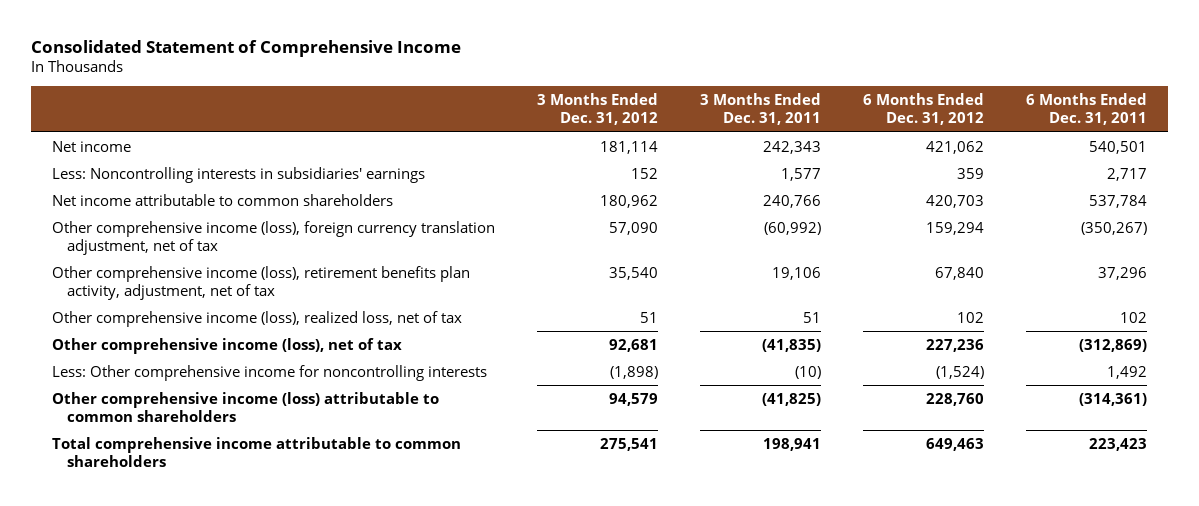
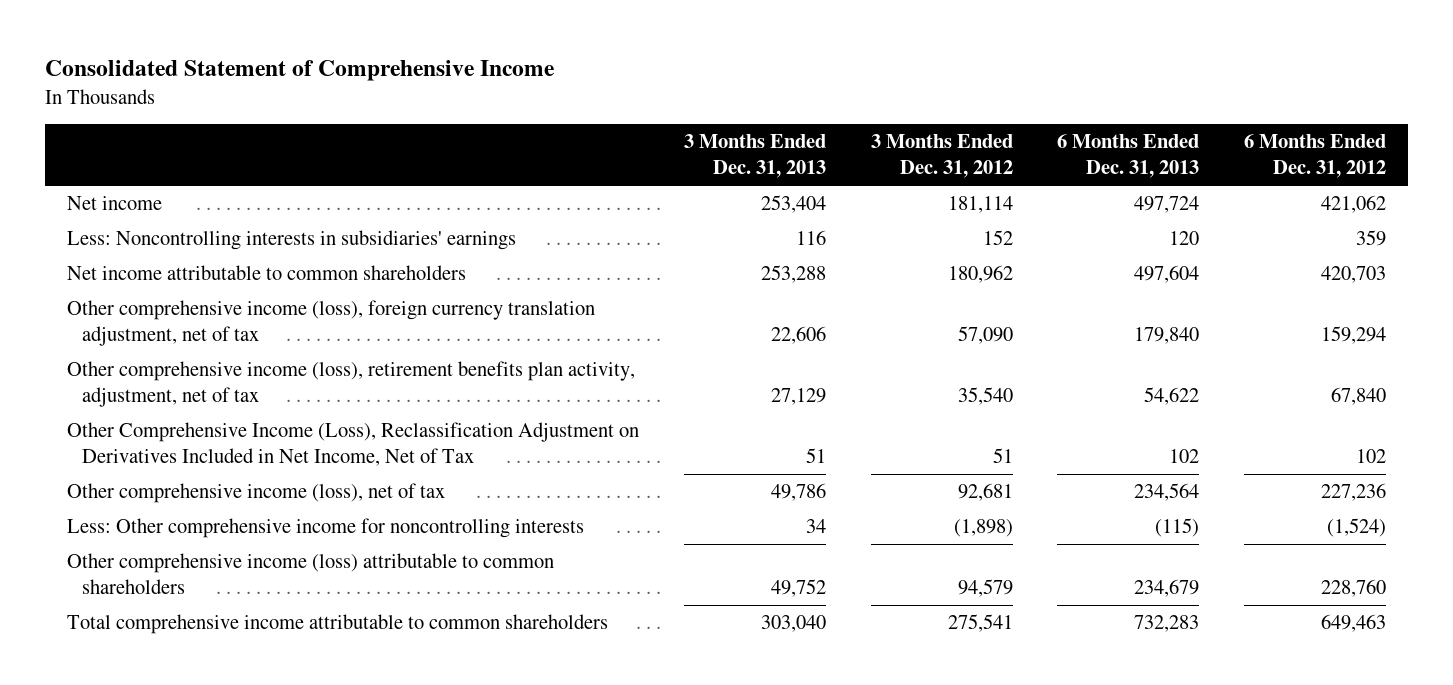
[699,92,821,126] 3 Months Ended Dec. 31, 2011 -> none
[1026,92,1148,126] 6 Months Ended Dec. 31, 2011 -> none
none -> [683,133,826,179] 3 Months Ended Dec. 31, 2013
none -> [1057,133,1200,179] 6 Months Ended Dec. 31, 2013
[51,310,462,327] Other comprehensive income (loss), realized loss, net of tax -> [67,422,640,467] Other Comprehensive Income (Loss), Reclassification Adjustment on Derivatives Included in Net Income, Net of Tax

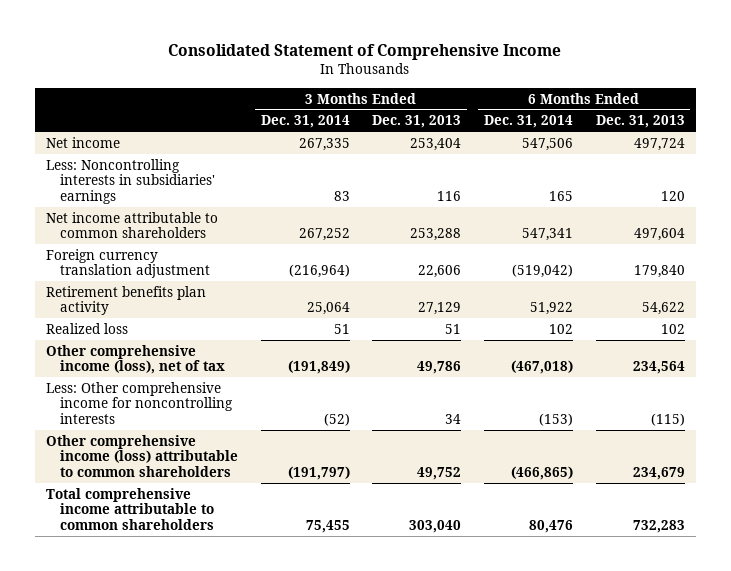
[870,133,1013,179] 3 Months Ended Dec. 31, 2012 -> none
[1244,133,1387,179] 6 Months Ended Dec. 31, 2012 -> none
none -> [260,115,350,129] Dec. 31, 2014
none -> [483,115,573,129] Dec. 31, 2014
[67,300,596,347] Other comprehensive income (loss), foreign currency translation adjustment, net of tax -> [46,248,211,279] Foreign currency translation adjustment
[67,361,636,408] Other comprehensive income (loss), retirement benefits plan activity, adjustment, net of tax -> [46,285,207,316] Retirement benefits plan activity
[67,422,640,467] Other Comprehensive Income (Loss), Reclassification Adjustment on Derivatives Included in Net Income, Net of Tax -> [46,322,129,334] Realized loss

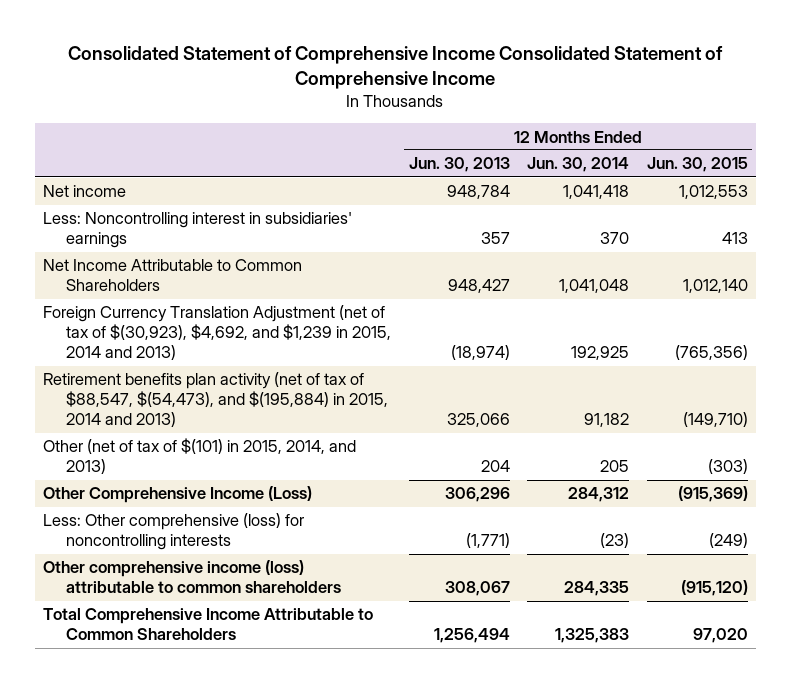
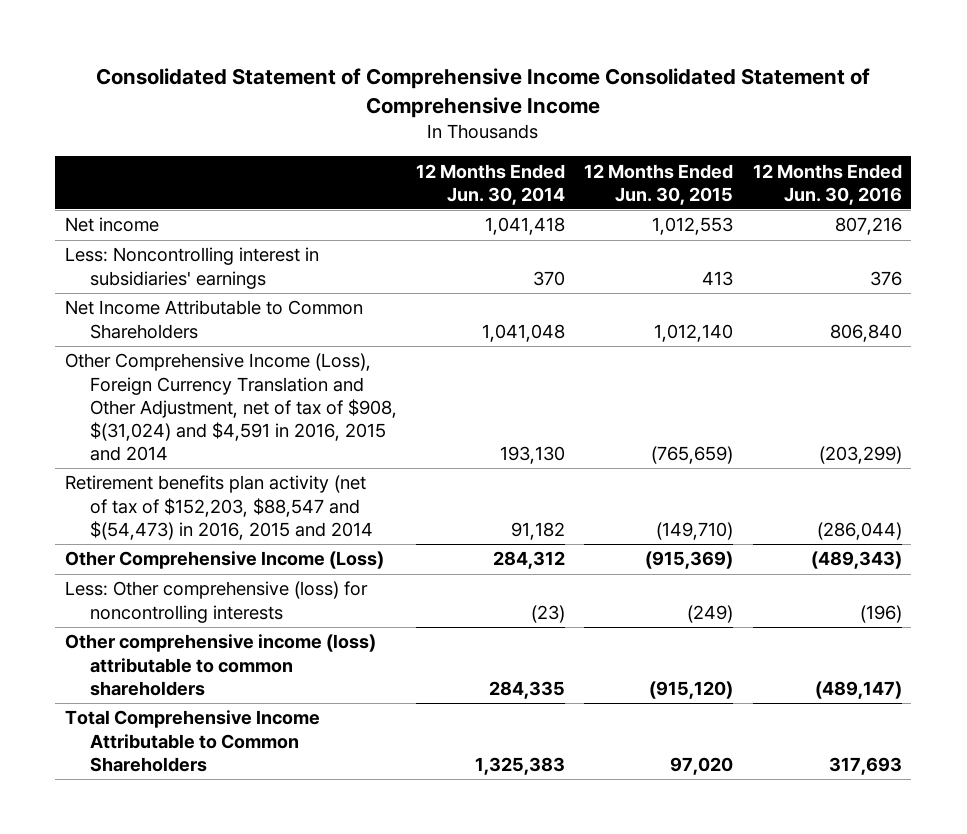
[408,157,510,173] Jun. 30, 2013 -> none
none -> [752,163,902,205] 12 Months Ended Jun. 30, 2016
[43,305,392,361] Foreign Currency Translation Adjustment (net of tax of $(30,923), $4,692, and $1,239 in 2015, 2014 and 2013) -> none
[43,438,357,475] Other (net of tax of $(101) in 2015, 2014, and 2013) -> none
none -> [65,353,397,462] Other Comprehensive Income (Loss), Foreign Currency Translation and Other Adjustment, net of tax of $908, $(31,024) and $4,591 in 2016, 2015 and 2014
[43,372,389,428] Retirement benefits plan activity (net of tax of $88,547, $(54,473), and $(195,884) in 2015, 2014 and 2013) -> [65,475,373,540] Retirement benefits plan activity (net of tax of $152,203, $88,547 and $(54,473) in 2016, 2015 and 2014

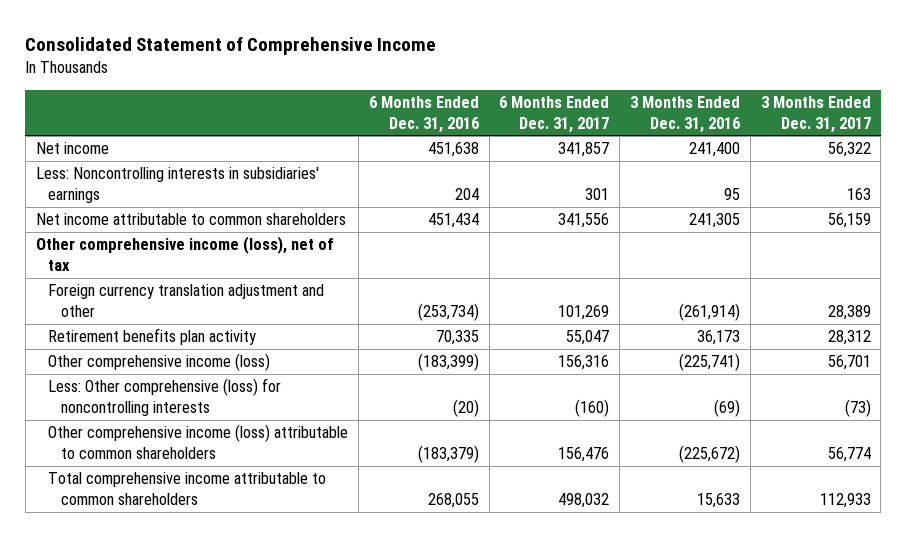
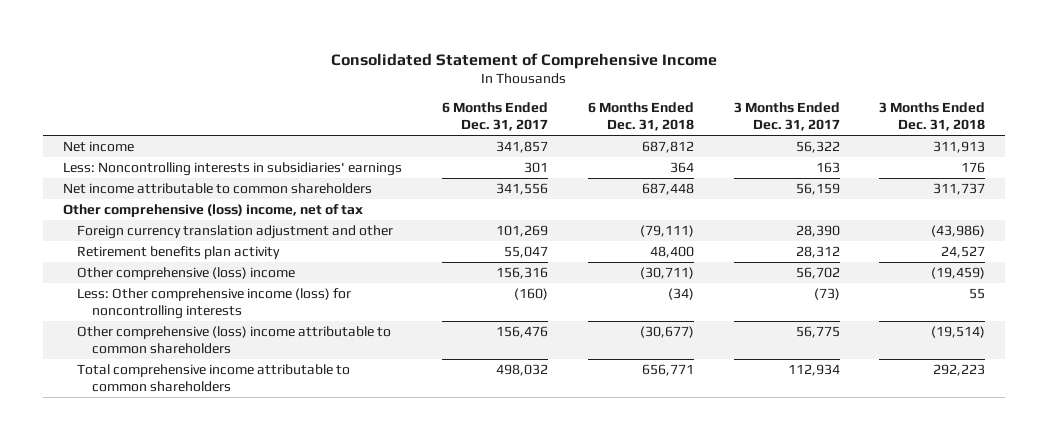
[368,96,479,133] 6 Months Ended Dec. 31, 2016 -> none
[630,96,741,133] 3 Months Ended Dec. 31, 2016 -> none
none -> [587,102,694,132] 6 Months Ended Dec. 31, 2018
none -> [879,102,986,132] 3 Months Ended Dec. 31, 2018
[35,236,334,272] Other comprehensive income (loss), net of tax -> [63,204,364,218] Other comprehensive (loss) income, net of tax
[827,305,871,321] 28,389 -> [795,225,840,238] 28,390
[48,353,271,372] Other comprehensive income (loss) -> [77,267,296,281] Other comprehensive (loss) income
[827,355,871,371] 56,701 -> [795,267,840,280] 56,702
[48,378,282,417] Less: Other comprehensive (loss) for noncontrolling interests -> [77,288,352,319] Less: Other comprehensive income (loss) for noncontrolling interests
[48,424,349,460] Other comprehensive income (loss) attributable to common shareholders -> [77,326,392,354] Other comprehensive (loss) income attributable to common shareholders
[827,447,871,463] 56,774 -> [795,326,840,339] 56,775
[819,493,871,509] 112,933 -> [787,364,840,377] 112,934

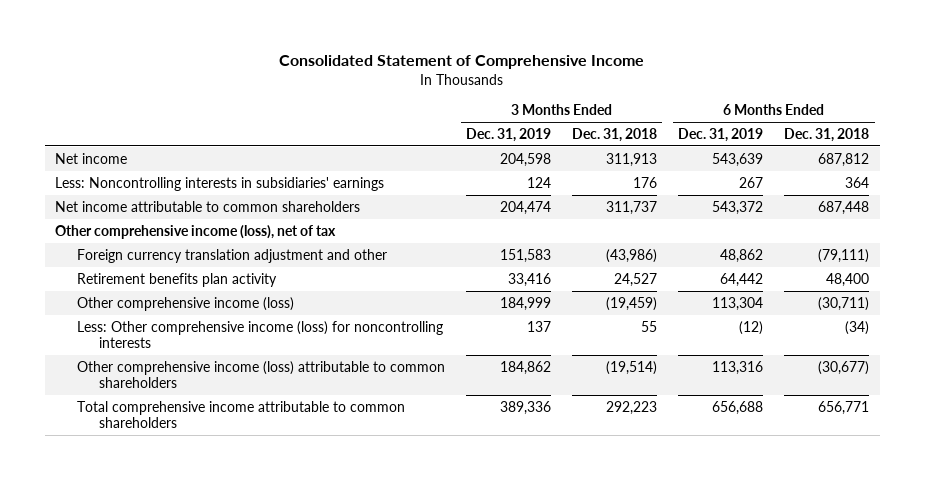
[441,102,548,132] 6 Months Ended Dec. 31, 2017 -> none
[733,102,840,132] 3 Months Ended Dec. 31, 2017 -> none
none -> [466,127,552,142] Dec. 31, 2019
none -> [678,127,764,142] Dec. 31, 2019
[63,204,364,218] Other comprehensive (loss) income, net of tax -> [55,224,337,239] Other comprehensive income (loss), net of tax
[77,267,296,281] Other comprehensive (loss) income -> [77,296,295,311] Other comprehensive income (loss)
[77,326,392,354] Other comprehensive (loss) income attributable to common shareholders -> [77,360,446,389] Other comprehensive income (loss) attributable to common shareholders

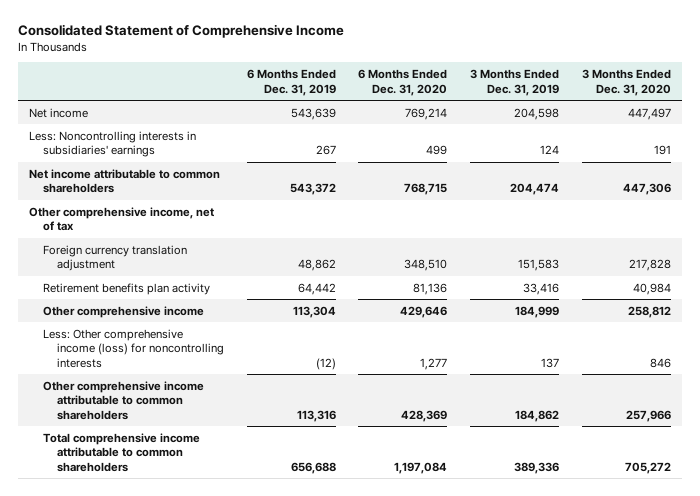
[572,127,658,142] Dec. 31, 2018 -> none
[784,127,870,142] Dec. 31, 2018 -> none
none -> [358,69,448,96] 6 Months Ended Dec. 31, 2020
none -> [581,69,671,96] 3 Months Ended Dec. 31, 2020
[55,224,337,239] Other comprehensive income (loss), net of tax -> [28,206,214,232] Other comprehensive income, net of tax
[77,248,388,263] Foreign currency translation adjustment and other -> [42,244,187,272] Foreign currency translation adjustment
[77,296,295,311] Other comprehensive income (loss) -> [42,305,204,318] Other comprehensive income
[77,360,446,389] Other comprehensive income (loss) attributable to common shareholders -> [42,380,204,420] Other comprehensive income attributable to common shareholders

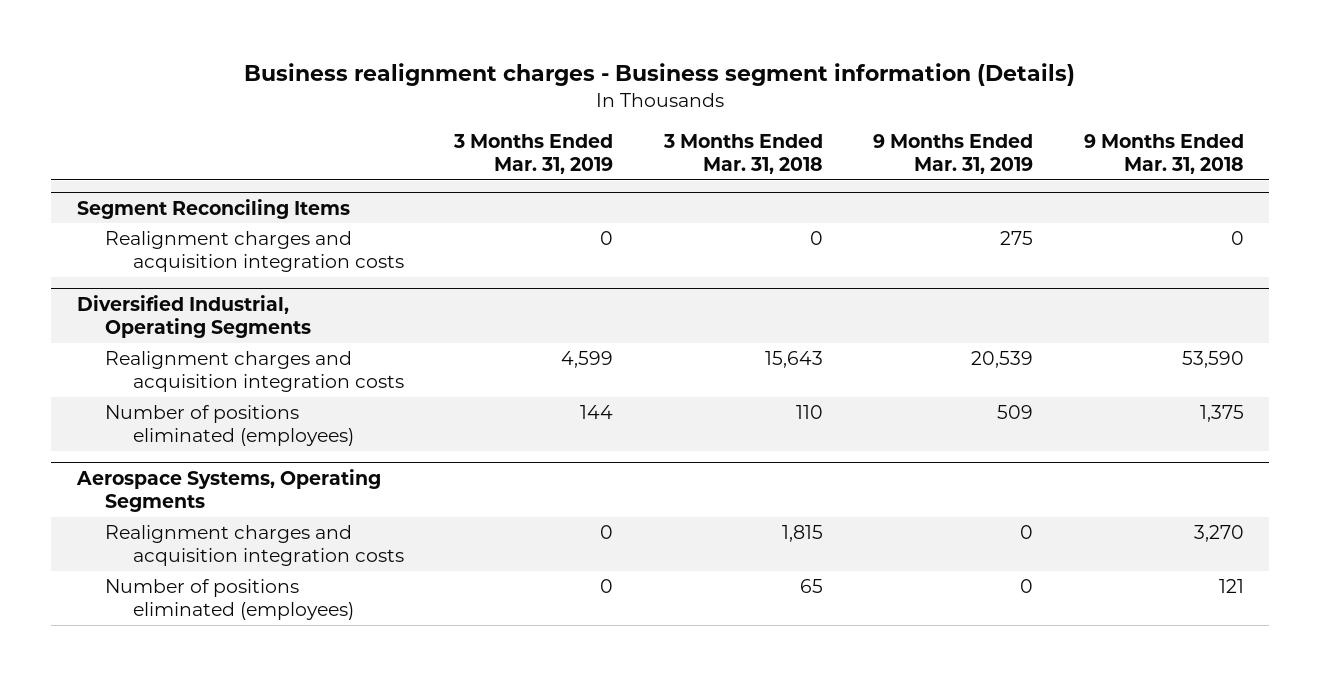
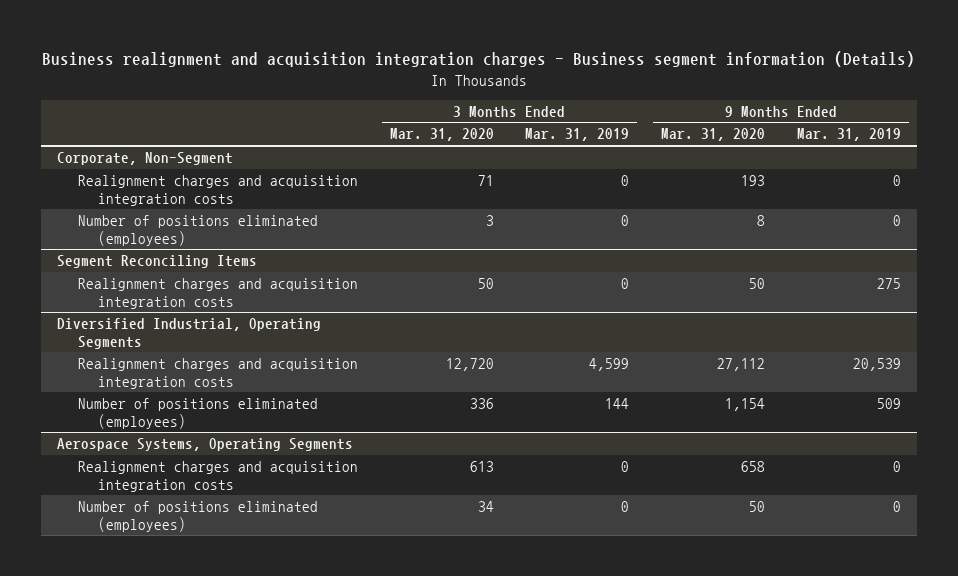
[244,63,1076,87] Business realignment charges - Business segment information (Details) -> [41,51,915,68] Business realignment and acquisition integration charges - Business segment information (Details)
[662,133,823,175] 3 Months Ended Mar. 31, 2018 -> none
[1083,133,1244,175] 9 Months Ended Mar. 31, 2018 -> none
none -> [389,128,494,142] Mar. 31, 2020
none -> [661,128,766,142] Mar. 31, 2020
none -> [57,152,234,166] Corporate, Non-Segment
none -> [77,175,358,206] Realignment charges and acquisition integration costs
none -> [77,215,318,246] Number of positions eliminated (employees)

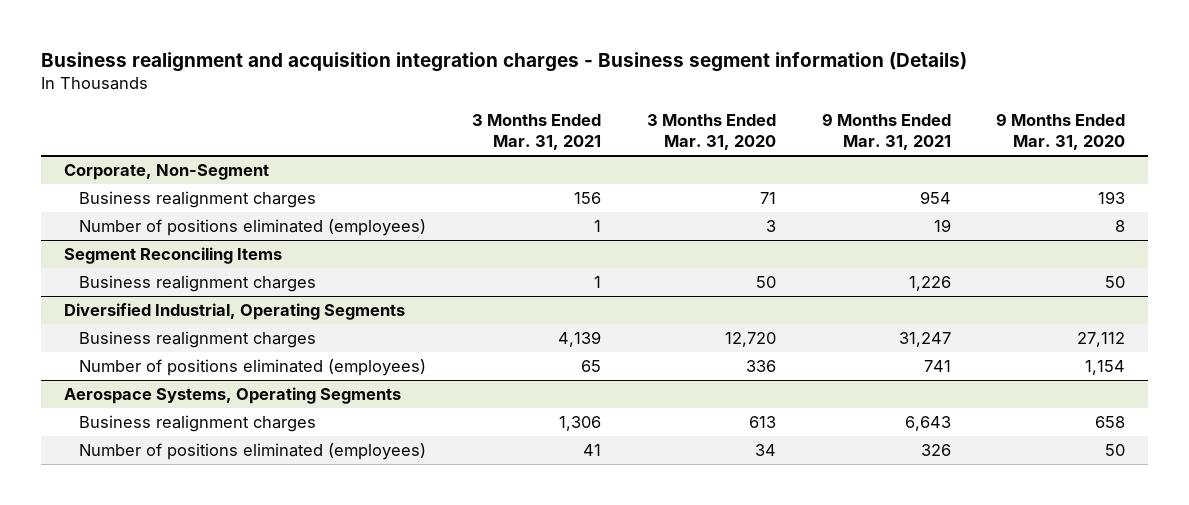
[525,128,630,142] Mar. 31, 2019 -> none
[796,128,901,142] Mar. 31, 2019 -> none
none -> [472,113,602,151] 3 Months Ended Mar. 31, 2021
none -> [821,112,951,151] 9 Months Ended Mar. 31, 2021
[77,175,358,206] Realignment charges and acquisition integration costs -> [79,191,317,209] Business realignment charges
[77,278,358,309] Realignment charges and acquisition integration costs -> [79,275,317,293] Business realignment charges
[77,358,358,389] Realignment charges and acquisition integration costs -> [79,331,317,349] Business realignment charges
[77,461,358,492] Realignment charges and acquisition integration costs -> [79,415,317,433] Business realignment charges

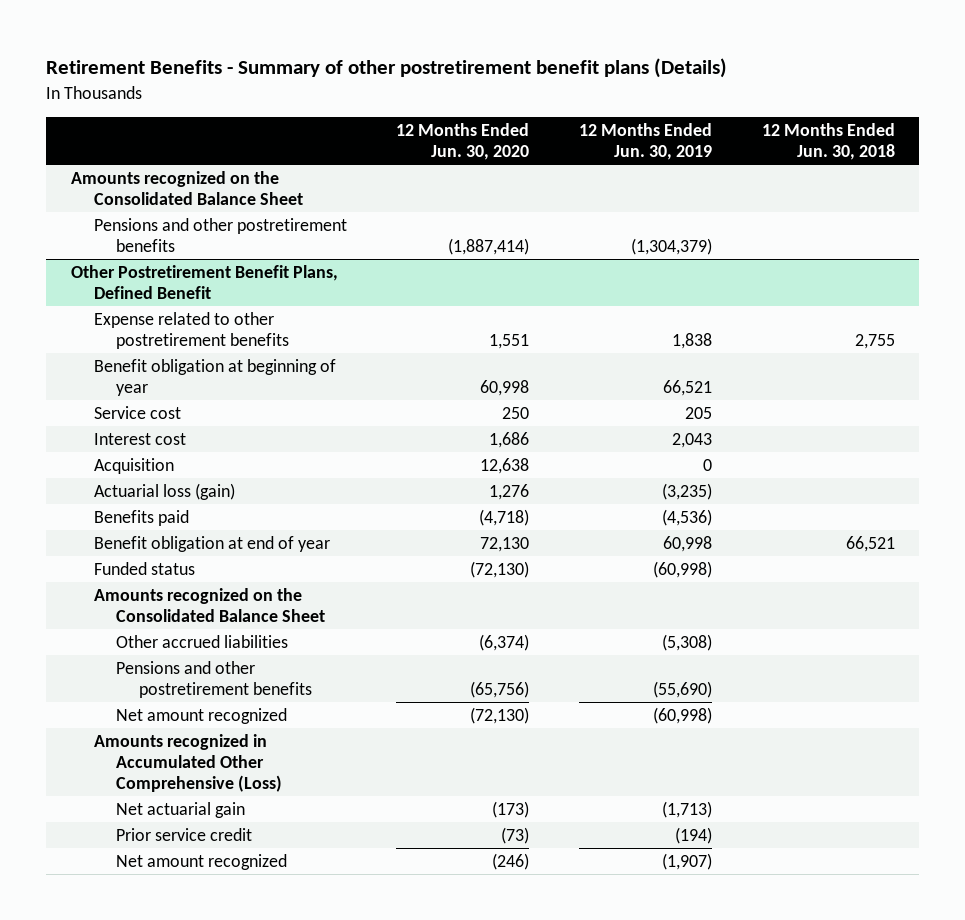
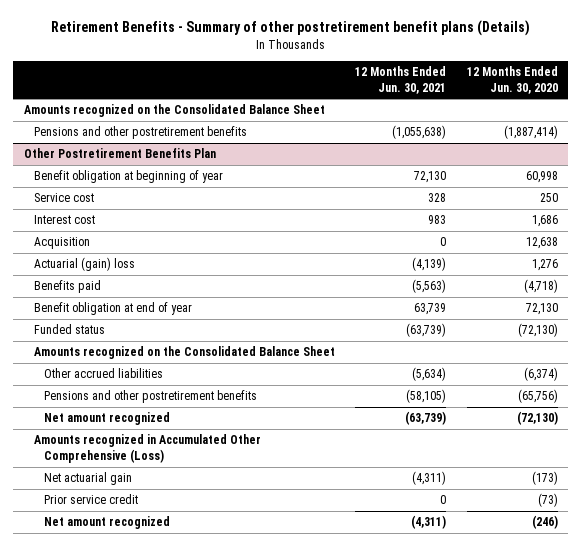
[578,123,712,161] 12 Months Ended Jun. 30, 2019 -> none
[761,123,895,161] 12 Months Ended Jun. 30, 2018 -> none
none -> [355,66,447,94] 12 Months Ended Jun. 30, 2021
[93,311,290,349] Expense related to other postretirement benefits -> none
[70,264,338,299] Other Postretirement Benefit Plans, Defined Benefit -> [23,148,216,159] Other Postretirement Benefits Plan
[93,482,235,500] Actuarial loss (gain) -> [33,257,135,272] Actuarial (gain) loss

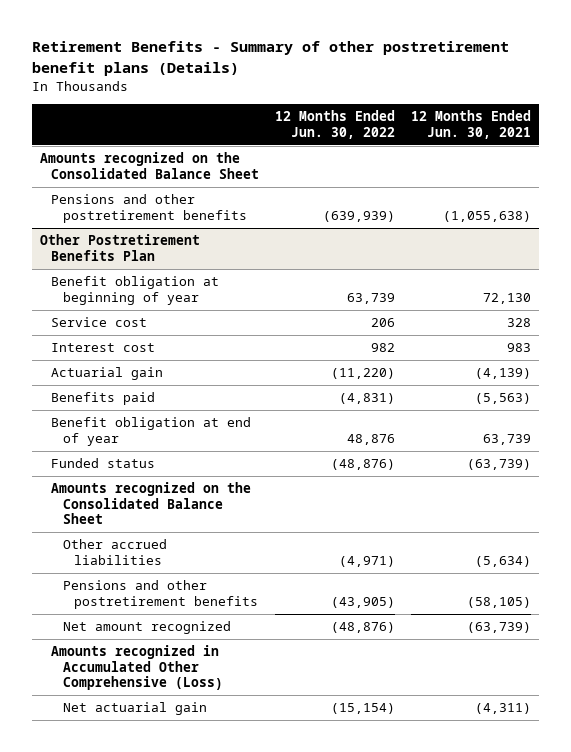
[467,66,559,94] 12 Months Ended Jun. 30, 2020 -> none
none -> [275,110,396,139] 12 Months Ended Jun. 30, 2022
[33,237,90,250] Acquisition -> none
[33,257,135,272] Actuarial (gain) loss -> [51,367,164,381] Actuarial gain
[43,494,138,505] Prior service credit -> none
[43,516,170,530] Net amount recognized -> none

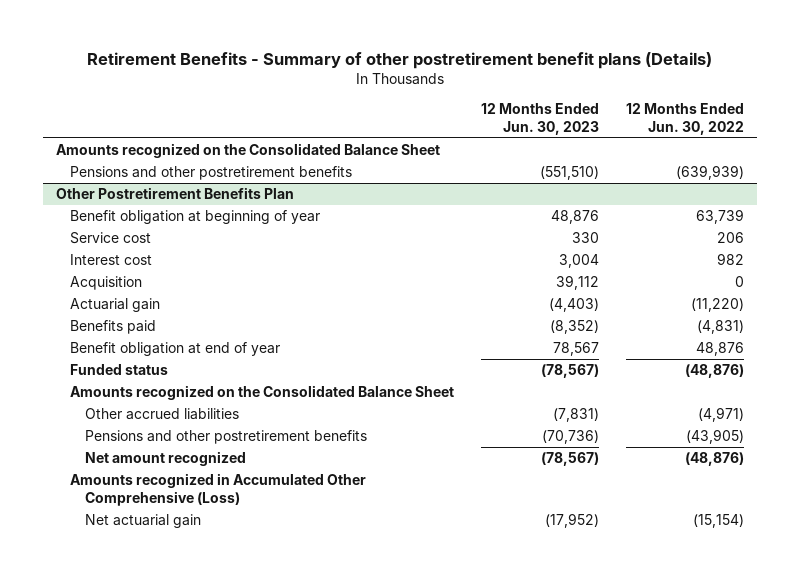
[411,110,532,139] 12 Months Ended Jun. 30, 2021 -> none
none -> [481,103,600,136] 12 Months Ended Jun. 30, 2023
none -> [70,276,143,291] Acquisition

